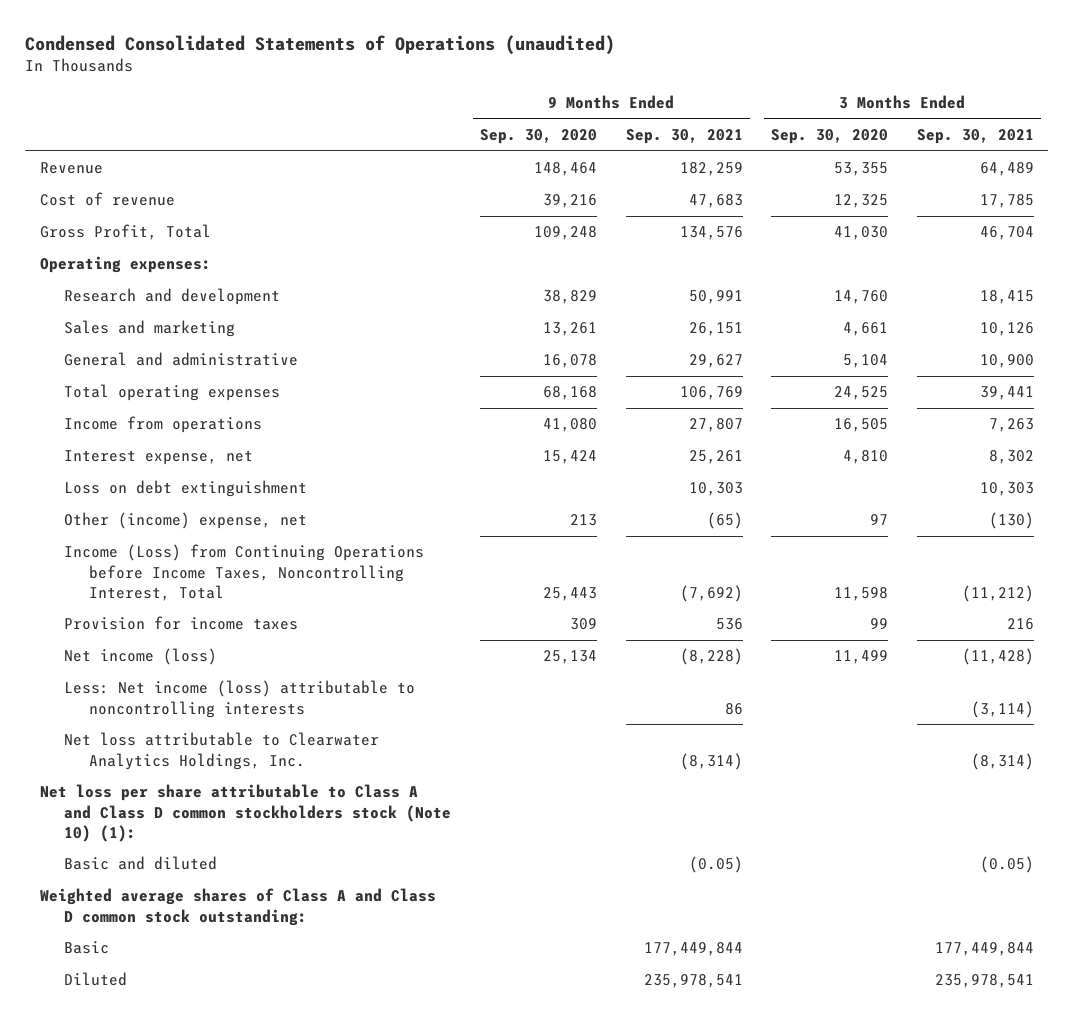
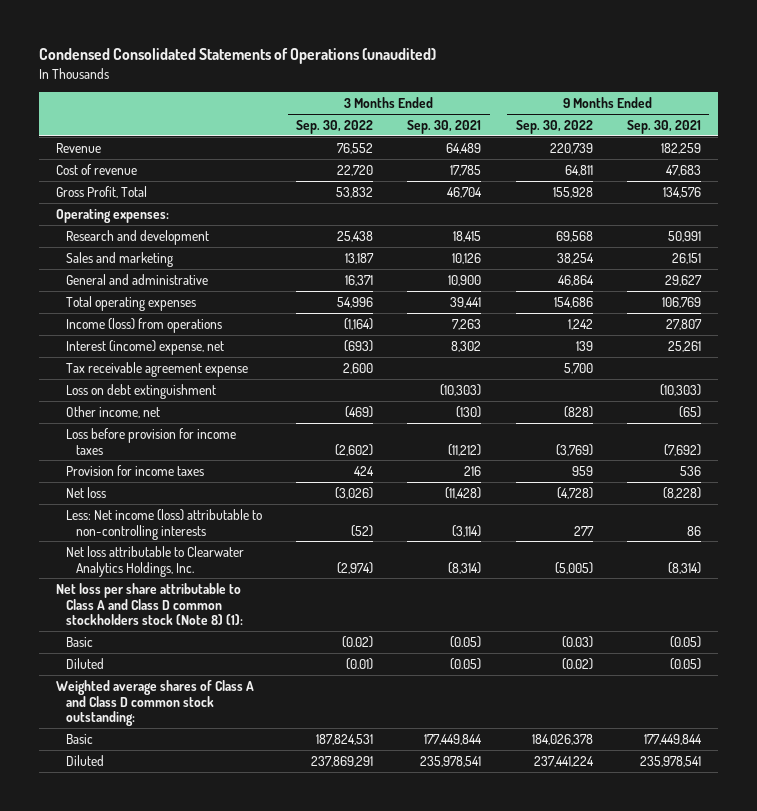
[479,129,597,145] Sep. 30, 2020 -> none
[771,129,889,145] Sep. 30, 2020 -> none
none -> [296,119,374,134] Sep. 30, 2022
none -> [515,119,593,134] Sep. 30, 2022
[64,416,263,434] Income from operations -> [65,317,222,333] Income (loss) from operations
[64,450,254,466] Interest expense, net -> [65,339,224,355] Interest (income) expense, net
none -> [65,361,248,377] Tax receivable agreement expense
[688,482,743,497] 10,303 -> [659,383,701,396] (10,303)
[979,482,1034,497] 10,303 -> [440,383,482,396] (10,303)
[64,512,308,530] Other (income) expense, net -> [65,405,160,418] Other income, net
[64,544,425,601] Income (Loss) from Continuing Operations before Income Taxes, Noncontrolling Interest, Total -> [65,427,236,455] Loss before provision for income taxes
[64,648,218,666] Net income (loss) -> [65,486,106,498] Net loss
[64,680,416,718] Less: Net income (loss) attributable to noncontrolling interests -> [65,508,262,540] Less: Net income (loss) attributable to non-controlling interests
[64,856,218,871] Basic and diluted -> none
[39,784,452,842] Net loss per share attributable to Class A and Class D common stockholders stock (Note 10) (1): -> [56,582,243,626] Net loss per share attributable to Class A and Class D common stockholders stock (Note 8) (1):
none -> [65,636,93,647] Basic
none -> [65,657,104,669] Diluted

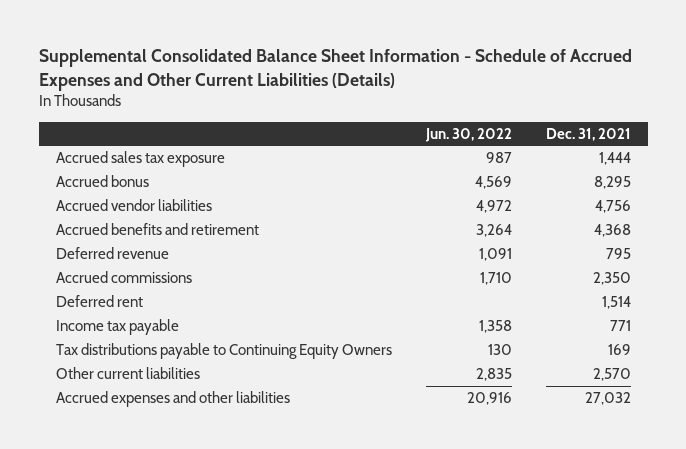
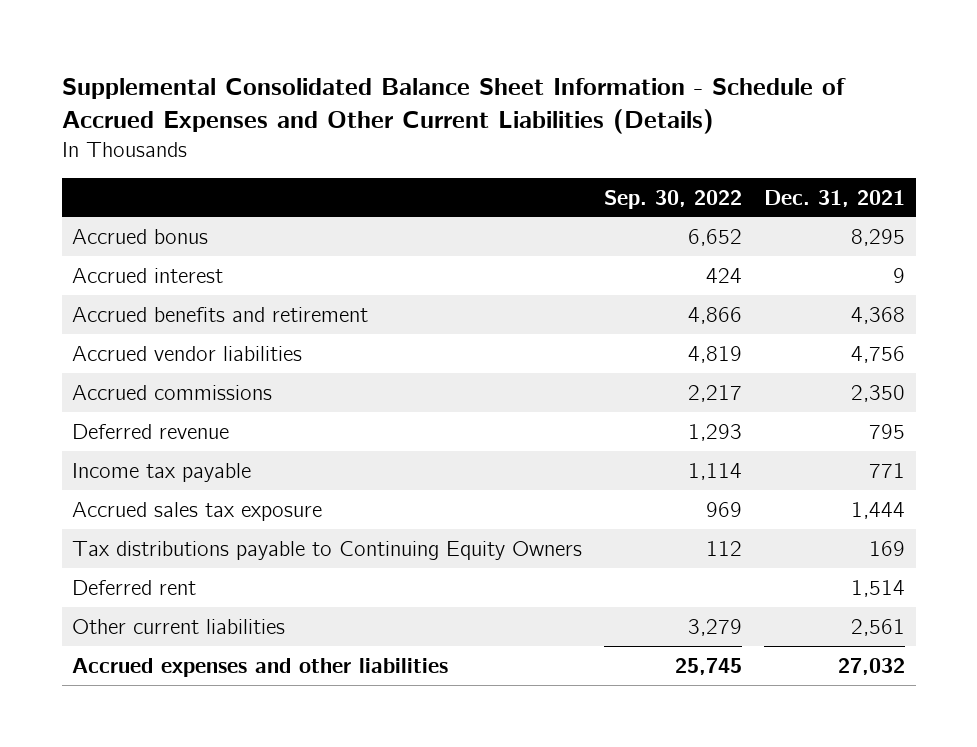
[424,127,512,142] Jun. 30, 2022 -> none
none -> [604,189,743,209] Sep. 30, 2022
none -> [72,267,224,283] Accrued interest
[55,199,212,212] Accrued vendor liabilities -> [72,345,303,361] Accrued vendor liabilities
[55,247,169,260] Deferred revenue -> [72,423,230,439] Deferred revenue
[55,151,225,168] Accrued sales tax exposure -> [72,501,323,521] Accrued sales tax exposure
[55,295,143,308] Deferred rent -> [72,579,197,595] Deferred rent
[592,368,631,382] 2,570 -> [850,618,905,636] 2,561

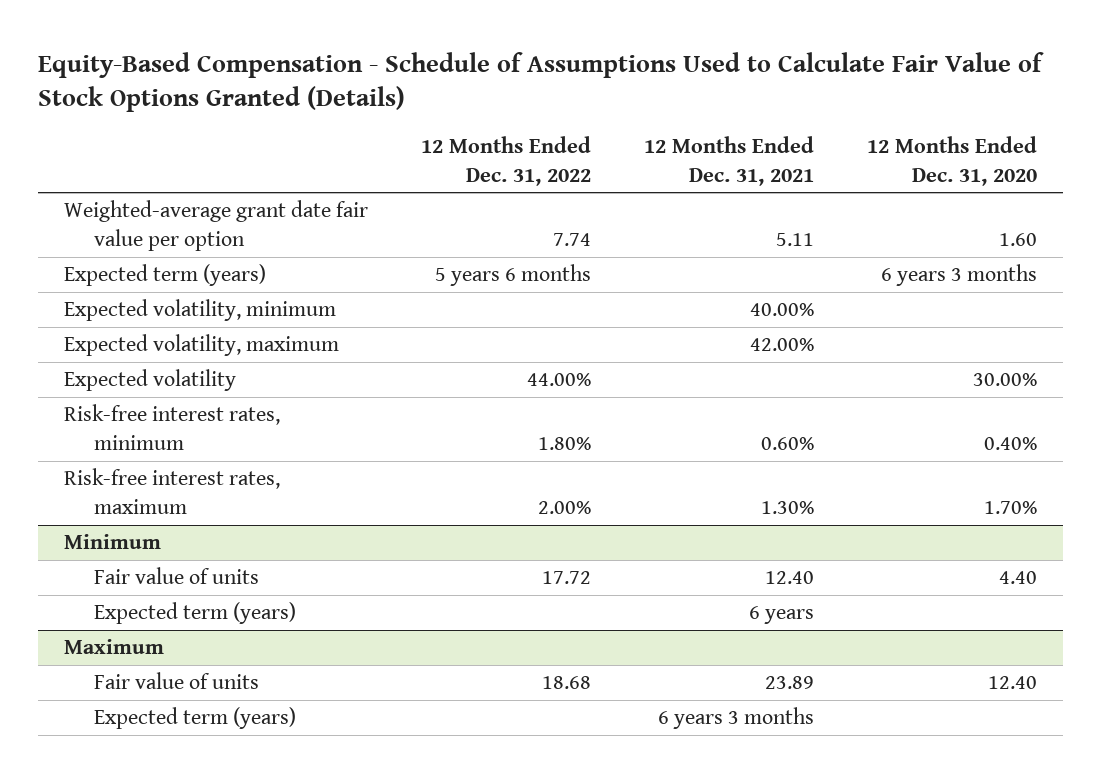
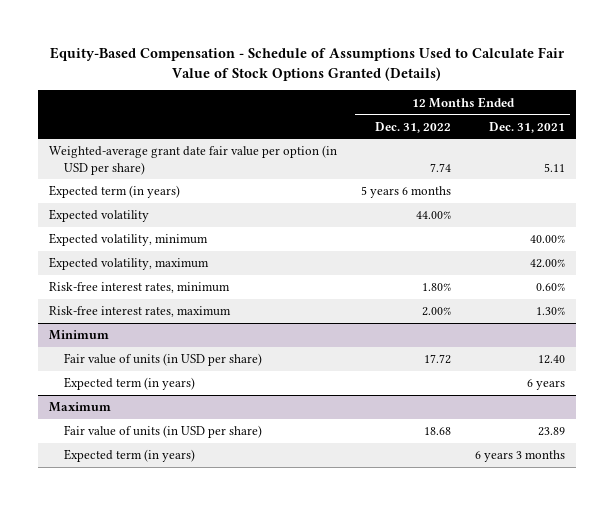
[866,135,1037,186] 12 Months Ended Dec. 31, 2020 -> none
[64,200,369,252] Weighted-average grant date fair value per option -> [49,145,338,175] Weighted-average grant date fair value per option (in USD per share)
[64,264,267,287] Expected term (years) -> [49,185,181,199] Expected term (in years)
[64,369,237,392] Expected volatility -> [49,209,150,223] Expected volatility
[93,567,259,585] Fair value of units -> [63,353,262,367] Fair value of units (in USD per share)
[93,602,296,625] Expected term (years) -> [63,377,195,391] Expected term (in years)
[93,672,259,690] Fair value of units -> [63,425,262,439] Fair value of units (in USD per share)
[93,707,296,730] Expected term (years) -> [63,449,195,463] Expected term (in years)

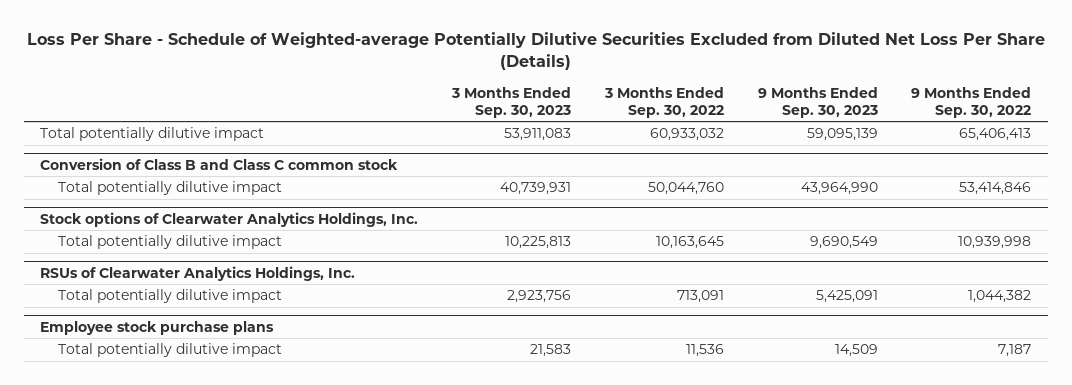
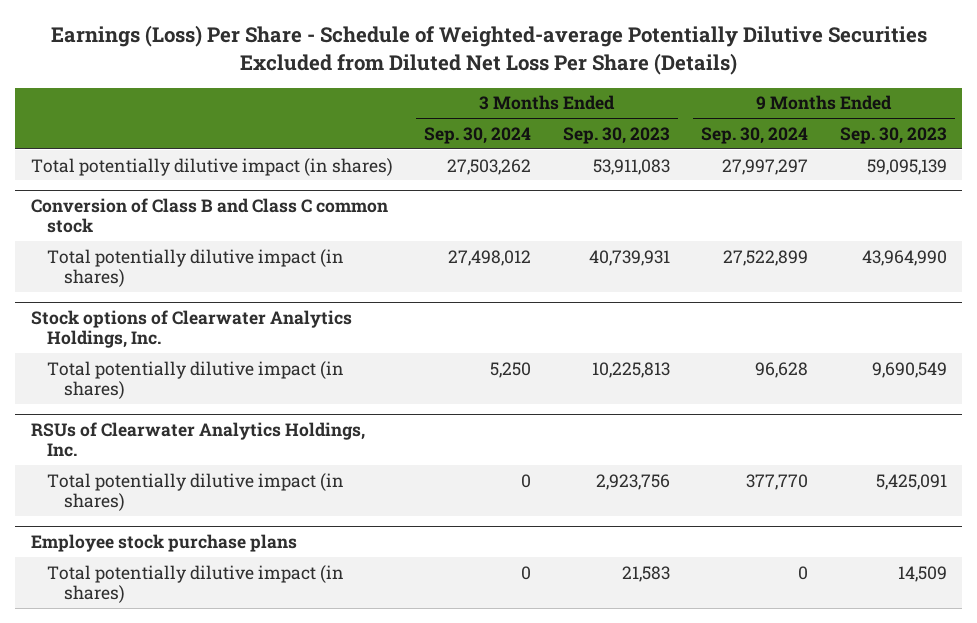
[26,32,1045,71] Loss Per Share - Schedule of Weighted-average Potentially Dilutive Securities Excluded from Diluted Net Loss Per Share (Details) -> [50,25,927,75] Earnings (Loss) Per Share - Schedule of Weighted-average Potentially Dilutive Securities Excluded from Diluted Net Loss Per Share (Details)
[603,86,724,118] 3 Months Ended Sep. 30, 2022 -> none
[911,86,1032,118] 9 Months Ended Sep. 30, 2022 -> none
none -> [424,126,532,144] Sep. 30, 2024
none -> [701,126,809,144] Sep. 30, 2024
[40,127,265,142] Total potentially dilutive impact -> [30,157,393,176] Total potentially dilutive impact (in shares)
[57,181,282,196] Total potentially dilutive impact -> [47,248,345,288] Total potentially dilutive impact (in shares)
[57,235,282,250] Total potentially dilutive impact -> [47,360,345,400] Total potentially dilutive impact (in shares)
[57,289,282,304] Total potentially dilutive impact -> [47,472,345,512] Total potentially dilutive impact (in shares)
[57,343,282,358] Total potentially dilutive impact -> [47,564,345,604] Total potentially dilutive impact (in shares)

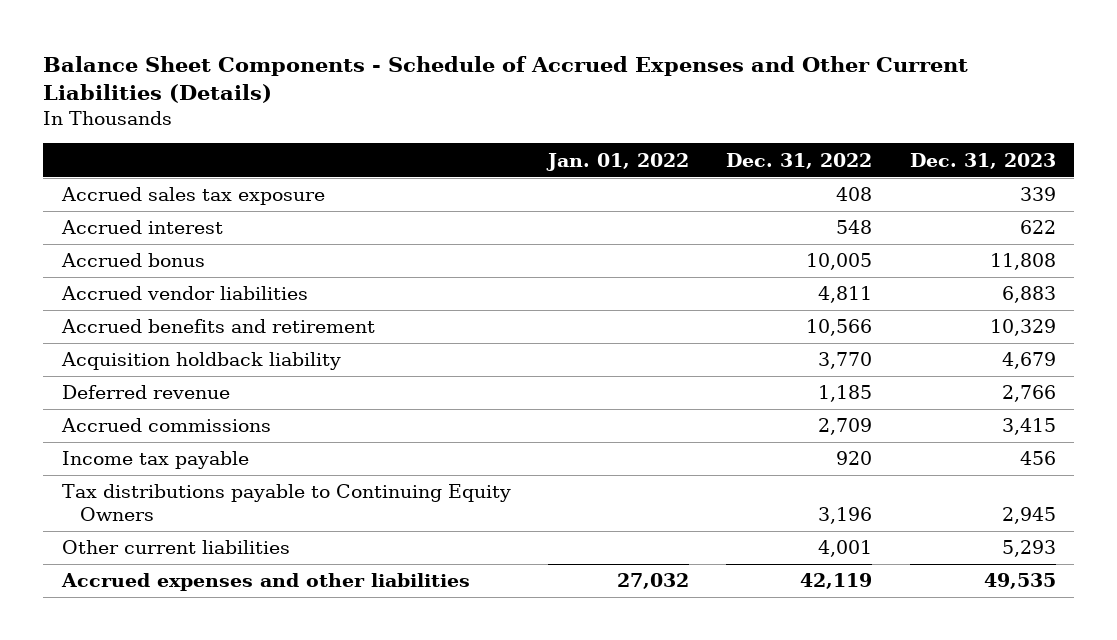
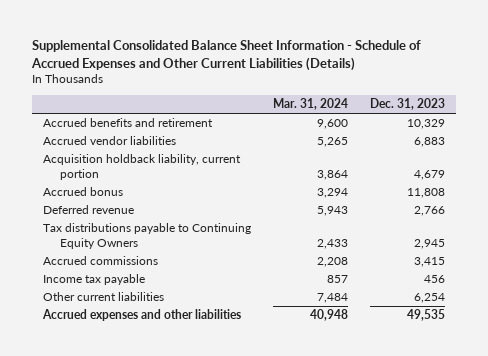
[43,55,969,104] Balance Sheet Components - Schedule of Accrued Expenses and Other Current Liabilities (Details) -> [31,39,422,71] Supplemental Consolidated Balance Sheet Information - Schedule of Accrued Expenses and Other Current Liabilities (Details)
[546,152,690,171] Jan. 01, 2022 -> none
[726,152,873,169] Dec. 31, 2022 -> none
none -> [273,98,349,111] Mar. 31, 2024
[60,187,325,206] Accrued sales tax exposure -> none
[60,220,223,235] Accrued interest -> none
[60,286,308,301] Accrued vendor liabilities -> [43,136,177,146] Accrued vendor liabilities
[60,352,341,371] Acquisition holdback liability -> [43,154,242,180] Acquisition holdback liability, current portion
[60,253,205,268] Accrued bonus -> [43,187,124,197] Accrued bonus
[61,484,511,521] Tax distributions payable to Continuing Equity Owners -> [43,223,252,249] Tax distributions payable to Continuing Equity Owners
[1001,540,1056,558] 5,293 -> [414,293,446,304] 6,254

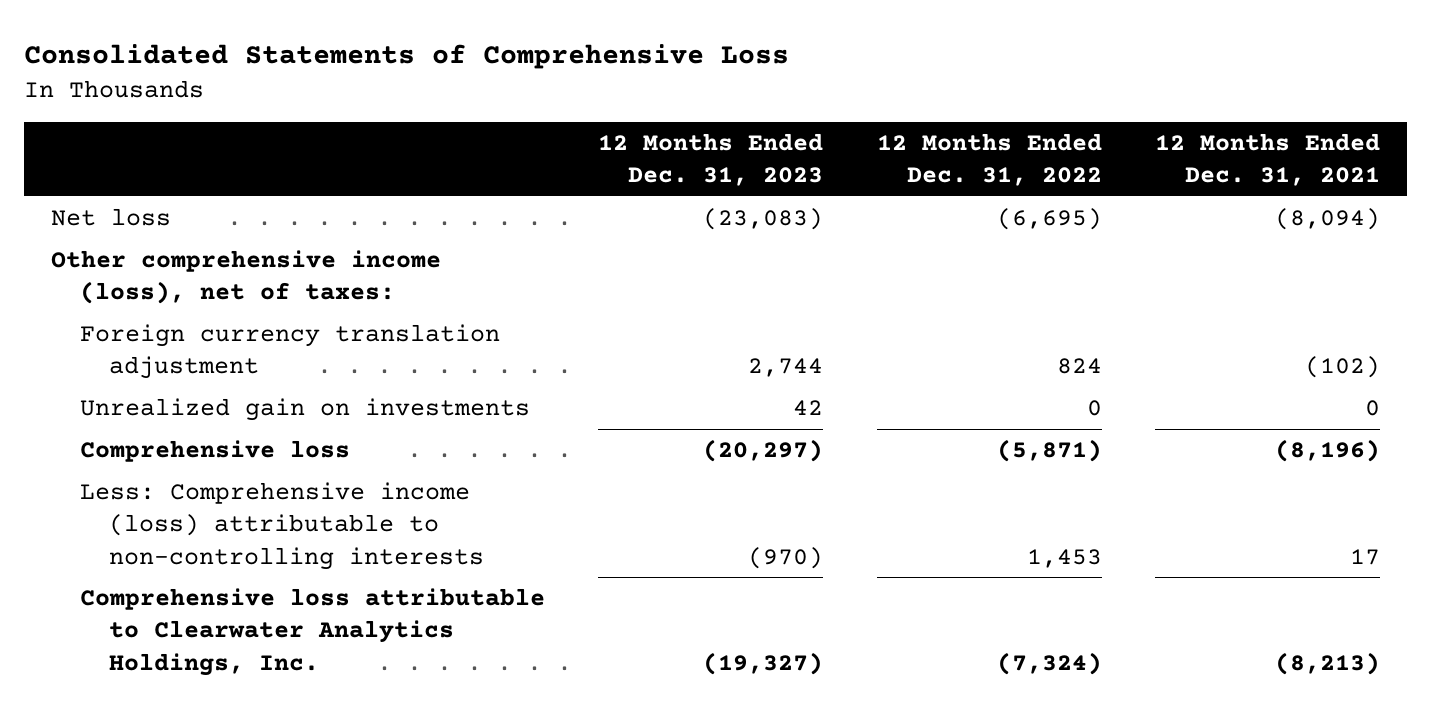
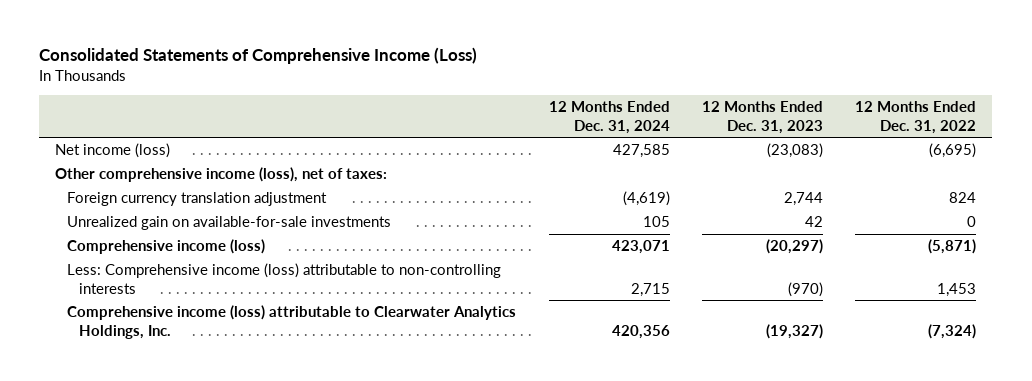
[24,44,790,70] Consolidated Statements of Comprehensive Loss -> [39,47,478,65] Consolidated Statements of Comprehensive Income (Loss)
[1155,132,1381,187] 12 Months Ended Dec. 31, 2021 -> none
none -> [548,101,670,134] 12 Months Ended Dec. 31, 2024
[51,208,172,227] Net loss -> [55,143,171,159] Net income (loss)
[79,398,530,422] Unrealized gain on investments -> [67,216,392,231] Unrealized gain on available-for-sale investments
[79,440,350,463] Comprehensive loss -> [67,239,266,255] Comprehensive income (loss)
[79,588,545,676] Comprehensive loss attributable to Clearwater Analytics Holdings, Inc. -> [67,305,517,339] Comprehensive income (loss) attributable to Clearwater Analytics Holdings, Inc.

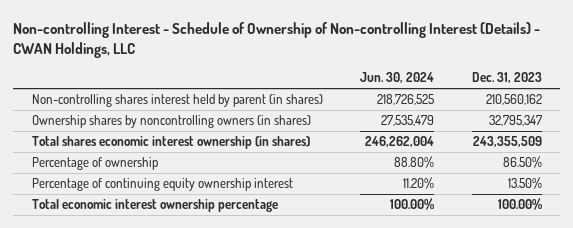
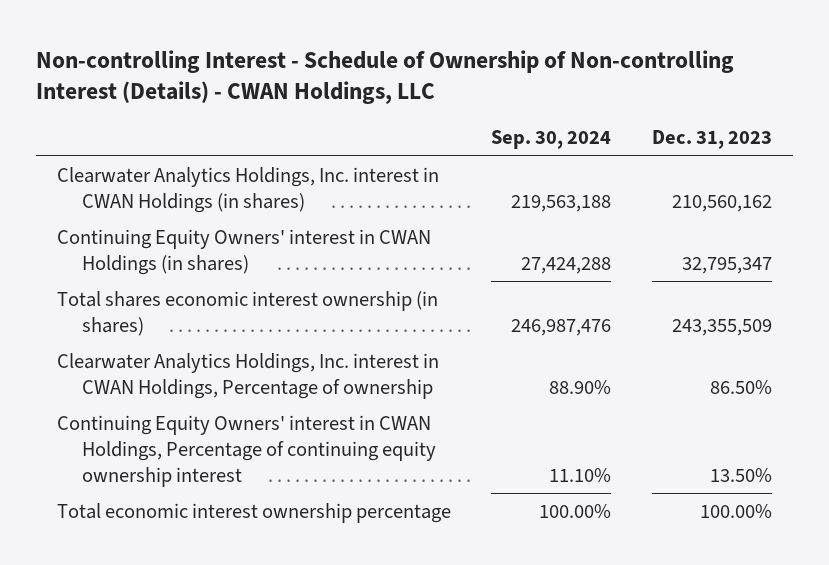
[360,72,435,84] Jun. 30, 2024 -> none
none -> [491,130,612,150] Sep. 30, 2024
[31,94,323,108] Non-controlling shares interest held by parent (in shares) -> [56,166,439,213] Clearwater Analytics Holdings, Inc. interest in CWAN Holdings (in shares)
[31,115,311,129] Ownership shares by noncontrolling owners (in shares) -> [56,228,431,275] Continuing Equity Owners' interest in CWAN Holdings (in shares)
[31,157,158,171] Percentage of ownership -> [56,352,439,399] Clearwater Analytics Holdings, Inc. interest in CWAN Holdings, Percentage of ownership
[31,178,293,192] Percentage of continuing equity ownership interest -> [56,414,436,488] Continuing Equity Owners' interest in CWAN Holdings, Percentage of continuing equity ownership interest

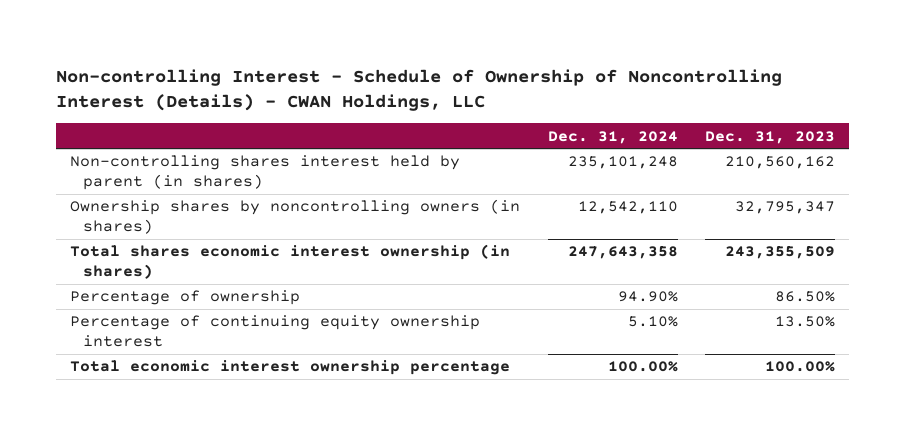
[36,49,735,105] Non-controlling Interest - Schedule of Ownership of Non-controlling Interest (Details) - CWAN Holdings, LLC -> [56,68,783,112] Non-controlling Interest - Schedule of Ownership of Noncontrolling Interest (Details) - CWAN Holdings, LLC
[491,130,612,150] Sep. 30, 2024 -> none
none -> [547,130,678,144] Dec. 31, 2024
[56,166,439,213] Clearwater Analytics Holdings, Inc. interest in CWAN Holdings (in shares) -> [70,155,461,191] Non-controlling shares interest held by parent (in shares)
[56,228,431,275] Continuing Equity Owners' interest in CWAN Holdings (in shares) -> [70,199,521,235] Ownership shares by noncontrolling owners (in shares)
[56,352,439,399] Clearwater Analytics Holdings, Inc. interest in CWAN Holdings, Percentage of ownership -> [70,290,301,306] Percentage of ownership
[56,414,436,488] Continuing Equity Owners' interest in CWAN Holdings, Percentage of continuing equity ownership interest -> [70,315,481,348] Percentage of continuing equity ownership interest

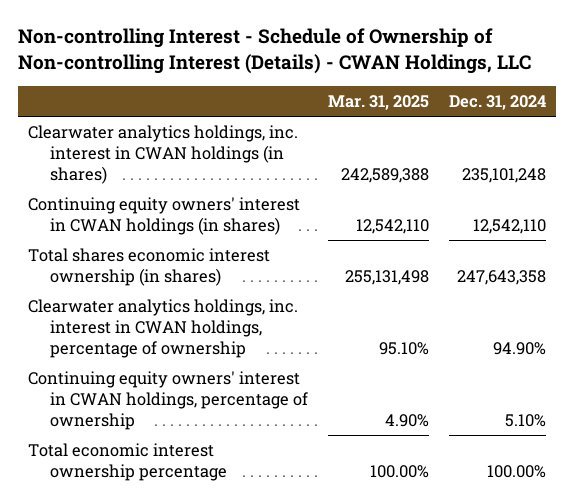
[56,68,783,112] Non-controlling Interest - Schedule of Ownership of Noncontrolling Interest (Details) - CWAN Holdings, LLC -> [17,28,531,75] Non-controlling Interest - Schedule of Ownership of Non-controlling Interest (Details) - CWAN Holdings, LLC
[705,130,836,144] Dec. 31, 2023 -> none
none -> [328,94,430,110] Mar. 31, 2025
[70,155,461,191] Non-controlling shares interest held by parent (in shares) -> [27,125,298,184] Clearwater analytics holdings, inc. interest in CWAN holdings (in shares)
[70,199,521,235] Ownership shares by noncontrolling owners (in shares) -> [27,197,300,235] Continuing equity owners' interest in CWAN holdings (in shares)
[70,290,301,306] Percentage of ownership -> [27,299,298,358] Clearwater analytics holdings, inc. interest in CWAN holdings, percentage of ownership
[70,315,481,348] Percentage of continuing equity ownership interest -> [27,371,308,430] Continuing equity owners' interest in CWAN holdings, percentage of ownership

